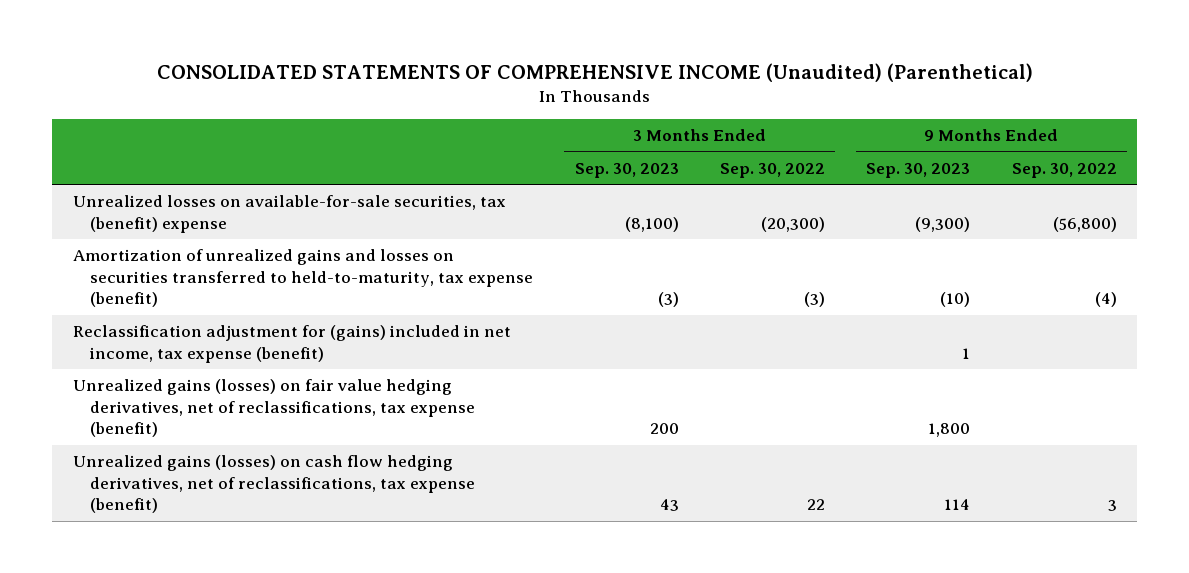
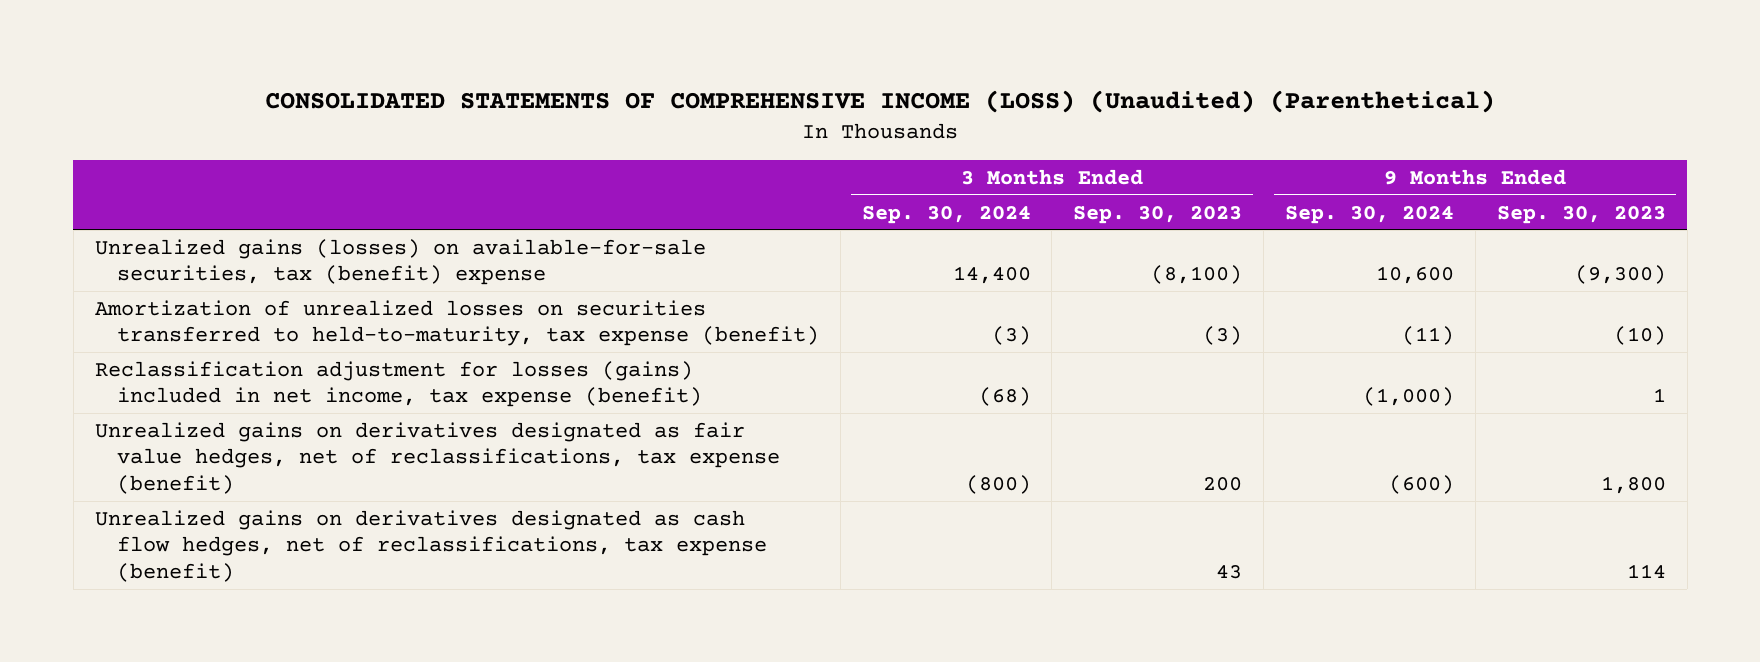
[156,62,1033,82] CONSOLIDATED STATEMENTS OF COMPREHENSIVE INCOME (Unaudited) (Parenthetical) -> [265,89,1496,113] CONSOLIDATED STATEMENTS OF COMPREHENSIVE INCOME (LOSS) (Unaudited) (Parenthetical)
[720,162,826,178] Sep. 30, 2022 -> none
[1011,162,1117,178] Sep. 30, 2022 -> none
none -> [861,205,1031,224] Sep. 30, 2024
none -> [1284,205,1454,224] Sep. 30, 2024
[72,195,506,233] Unrealized losses on available-for-sale securities, tax (benefit) expense -> [94,238,706,286] Unrealized gains (losses) on available-for-sale securities, tax (benefit) expense
[72,249,534,308] Amortization of unrealized gains and losses on securities transferred to held-to-maturity, tax expense (benefit) -> [94,299,819,347] Amortization of unrealized losses on securities transferred to held-to-maturity, tax expense (benefit)
[72,325,511,363] Reclassification adjustment for (gains) included in net income, tax expense (benefit) -> [94,360,702,408] Reclassification adjustment for losses (gains) included in net income, tax expense (benefit)
[72,379,476,438] Unrealized gains (losses) on fair value hedging derivatives, net of reclassifications, tax expense (benefit) -> [94,421,780,495] Unrealized gains on derivatives designated as fair value hedges, net of reclassifications, tax expense (benefit)
[72,455,476,514] Unrealized gains (losses) on cash flow hedging derivatives, net of reclassifications, tax expense (benefit) -> [94,509,767,583] Unrealized gains on derivatives designated as cash flow hedges, net of reclassifications, tax expense (benefit)

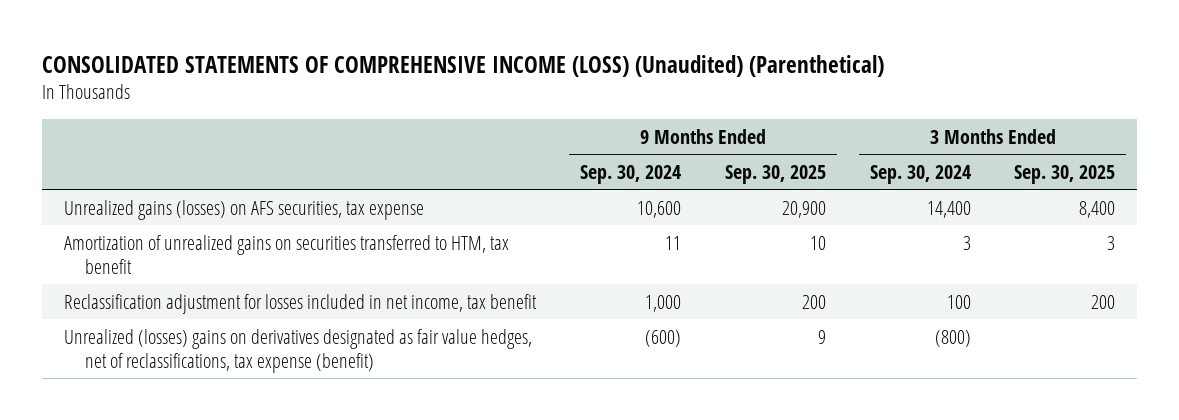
[1073,205,1243,224] Sep. 30, 2023 -> none
[1496,205,1666,224] Sep. 30, 2023 -> none
none -> [724,164,826,184] Sep. 30, 2025
none -> [1014,164,1116,184] Sep. 30, 2025
[94,509,767,583] Unrealized gains on derivatives designated as cash flow hedges, net of reclassifications, tax expense (benefit) -> none
[94,238,706,286] Unrealized gains (losses) on available-for-sale securities, tax (benefit) expense -> [63,199,424,220] Unrealized gains (losses) on AFS securities, tax expense
[94,299,819,347] Amortization of unrealized losses on securities transferred to held-to-maturity, tax expense (benefit) -> [63,234,509,274] Amortization of unrealized gains on securities transferred to HTM, tax benefit
[991,326,1031,346] (3) -> [962,235,971,250] 3
[1401,326,1454,346] (11) -> [664,235,681,250] 11
[94,360,702,408] Reclassification adjustment for losses (gains) included in net income, tax expense (benefit) -> [63,293,537,314] Reclassification adjustment for losses included in net income, tax benefit
[978,387,1031,407] (68) -> [946,294,971,309] 100
[1362,387,1454,407] (1,000) -> [644,294,681,312] 1,000
[94,421,780,495] Unrealized gains on derivatives designated as fair value hedges, net of reclassifications, tax expense (benefit) -> [63,328,532,373] Unrealized (losses) gains on derivatives designated as fair value hedges, net of reclassifications, tax expense (benefit)

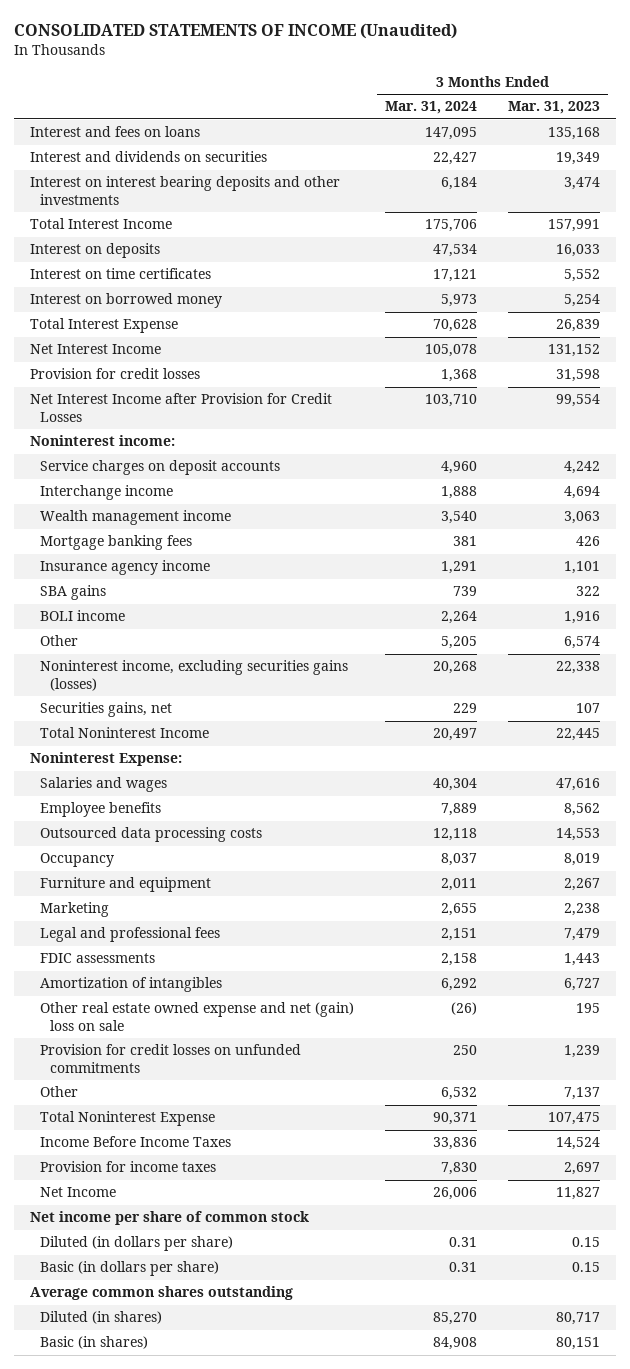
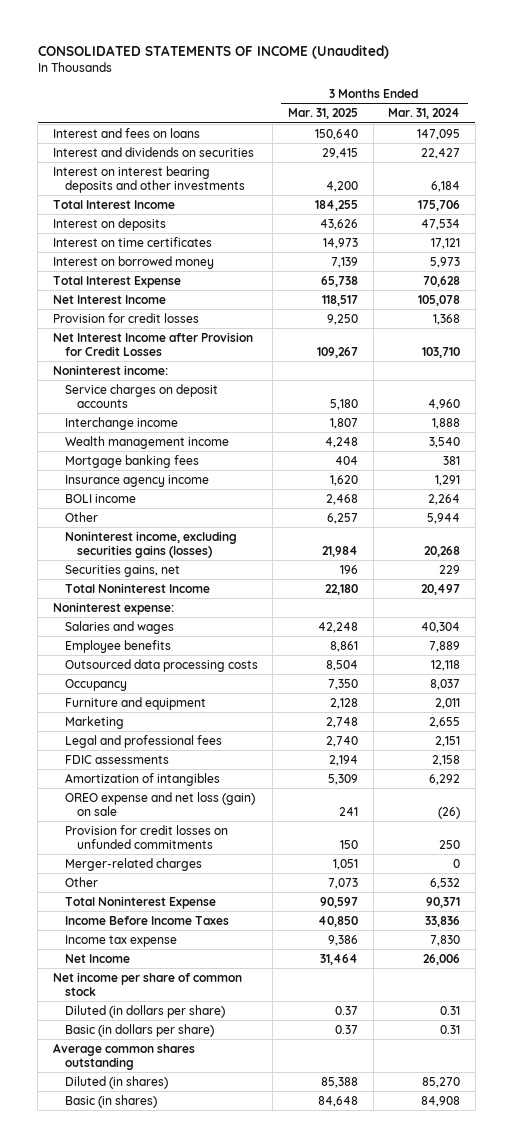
[508,101,601,115] Mar. 31, 2023 -> none
none -> [288,108,359,120] Mar. 31, 2025
[39,585,106,601] SBA gains -> none
[441,636,478,650] 5,205 -> [427,512,461,524] 5,944
[29,752,182,767] Noninterest Expense: -> [52,601,174,615] Noninterest expense:
[39,1002,354,1031] Other real estate owned expense and net (gain) loss on sale -> [64,791,255,816] OREO expense and net loss (gain) on sale
none -> [64,857,202,871] Merger-related charges
[39,1161,216,1173] Provision for income taxes -> [64,934,177,947] Income tax expense

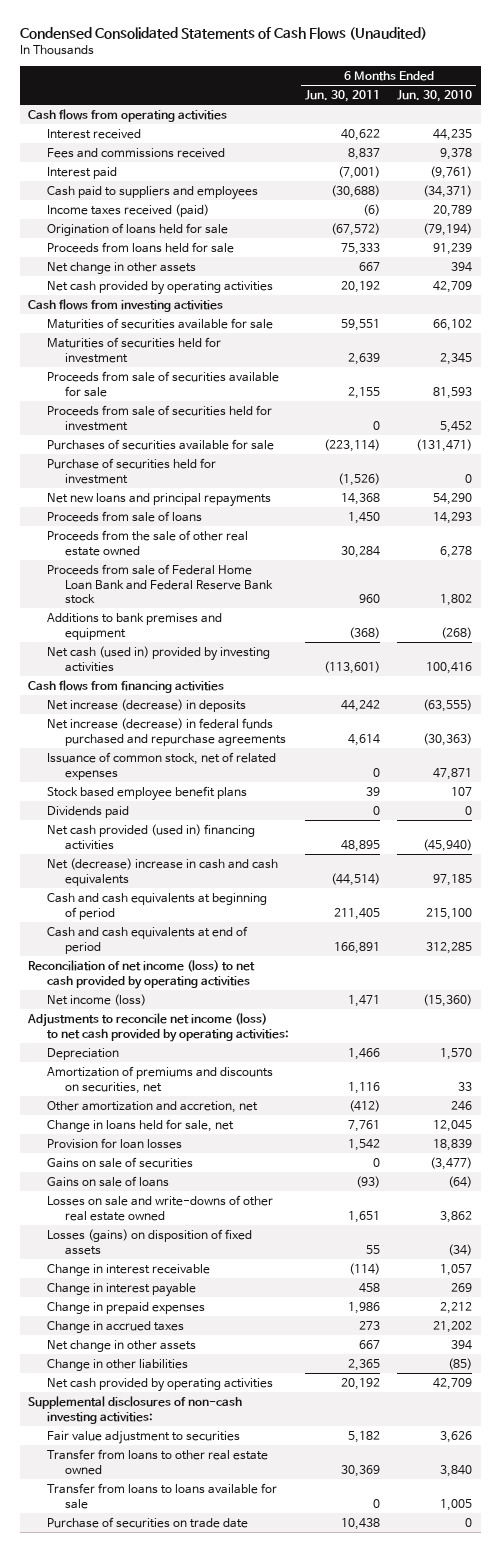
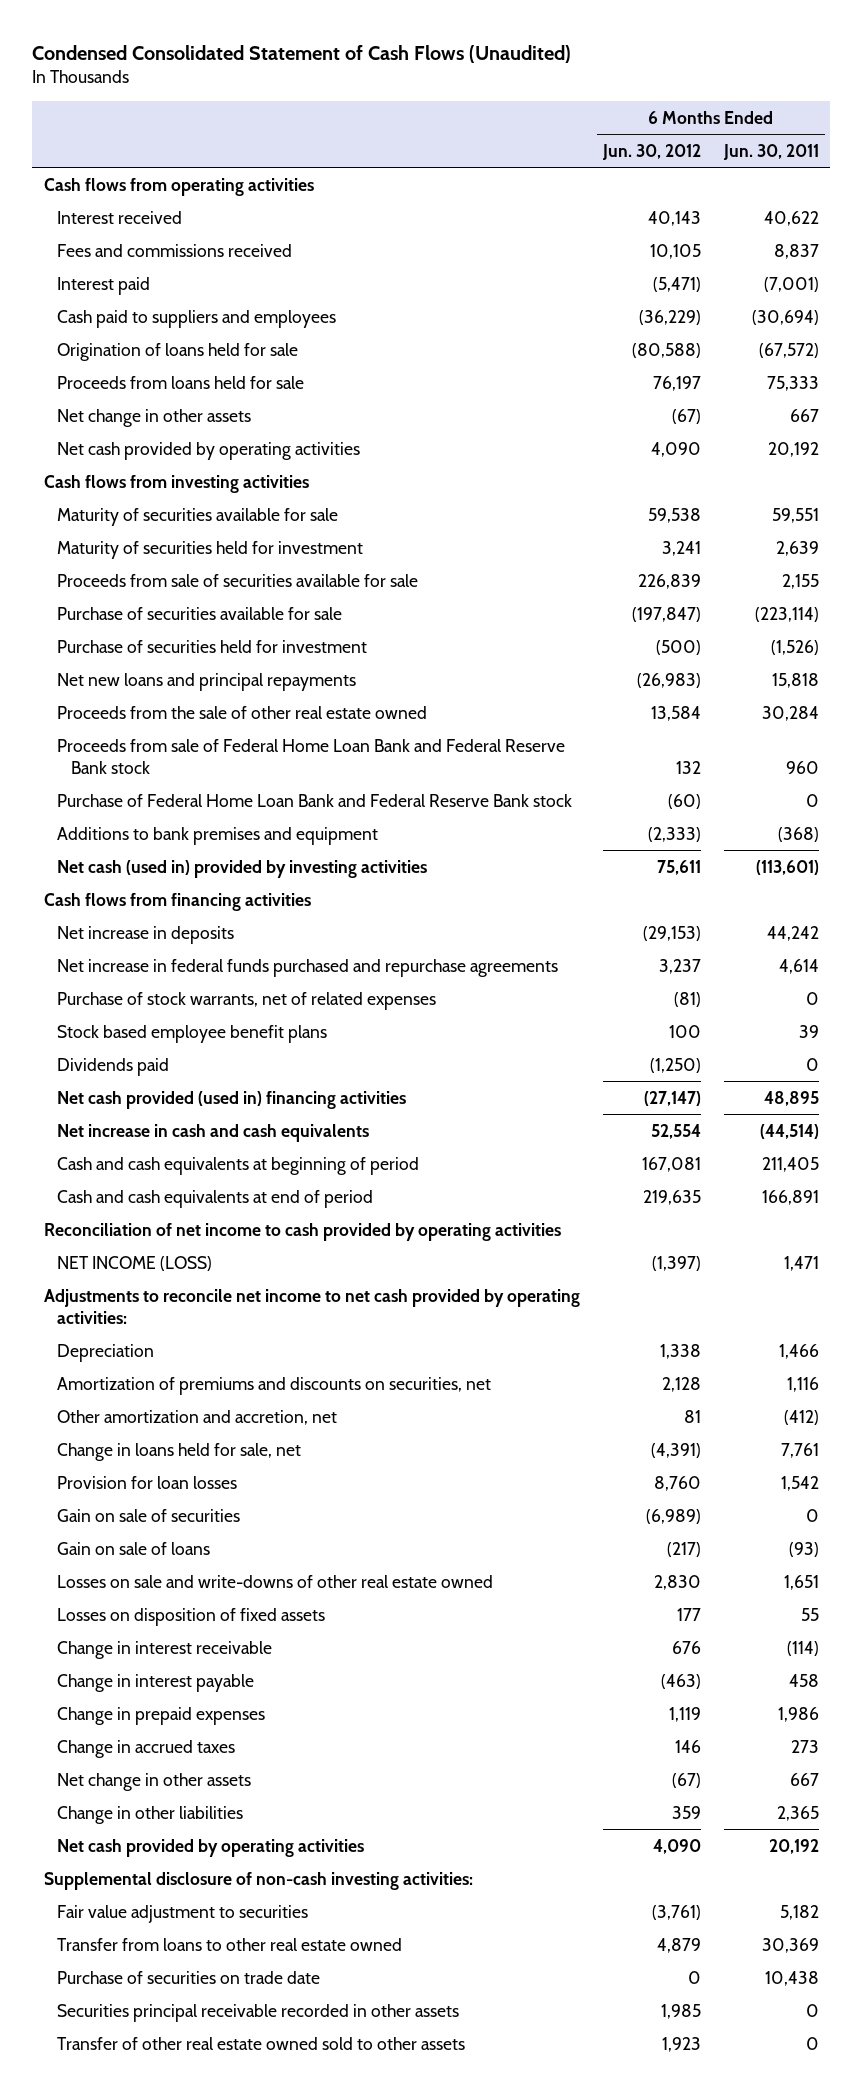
[19,27,427,41] Condensed Consolidated Statements of Cash Flows (Unaudited) -> [32,44,572,63] Condensed Consolidated Statement of Cash Flows (Unaudited)
[397,90,473,103] Jun. 30, 2010 -> none
none -> [601,143,701,160] Jun. 30, 2012
[46,203,209,217] Income taxes received (paid) -> none
[331,184,381,198] (30,688) -> [751,309,819,325] (30,694)
[46,317,273,329] Maturities of securities available for sale -> [57,507,339,526] Maturity of securities available for sale
[46,336,221,363] Maturities of securities held for investment -> [57,540,364,559] Maturity of securities held for investment
[46,404,272,431] Proceeds from sale of securities held for investment -> none
[46,438,274,450] Purchases of securities available for sale -> [57,606,343,620] Purchase of securities available for sale
[46,510,202,522] Proceeds from sale of loans -> none
[341,492,381,505] 14,368 -> [771,672,819,688] 15,818
none -> [57,793,573,807] Purchase of Federal Home Loan Bank and Federal Reserve Bank stock
[46,698,246,712] Net increase (decrease) in deposits -> [57,925,235,944] Net increase in deposits
[46,717,287,746] Net increase (decrease) in federal funds purchased and repurchase agreements -> [57,958,559,977] Net increase in federal funds purchased and repurchase agreements
[46,751,276,780] Issuance of common stock, net of related expenses -> [57,991,437,1010] Purchase of stock warrants, net of related expenses
[46,857,278,886] Net (decrease) increase in cash and cash equivalents -> [57,1123,370,1142] Net increase in cash and cash equivalents
[28,959,256,989] Reconciliation of net income (loss) to net cash provided by operating activities -> [43,1222,561,1241] Reconciliation of net income to cash provided by operating activities
[46,993,146,1006] Net income (loss) -> [57,1255,213,1271] NET INCOME (LOSS)
[27,1012,289,1042] Adjustments to reconcile net income (loss) to net cash provided by operating activities: -> [43,1288,580,1324] Adjustments to reconcile net income to net cash provided by operating activities:
[46,1156,193,1168] Gains on sale of securities -> [57,1508,241,1522] Gain on sale of securities
[46,1175,169,1187] Gains on sale of loans -> [57,1541,211,1555] Gain on sale of loans
[46,1228,252,1255] Losses (gains) on disposition of fixed assets -> [57,1607,326,1626] Losses on disposition of fixed assets
[28,1395,243,1424] Supplemental disclosures of non-cash investing activities: -> [43,1871,473,1890] Supplemental disclosure of non-cash investing activities:
[46,1482,277,1509] Transfer from loans to loans available for sale -> none
none -> [57,2003,460,2022] Securities principal receivable recorded in other assets
none -> [57,2036,466,2050] Transfer of other real estate owned sold to other assets

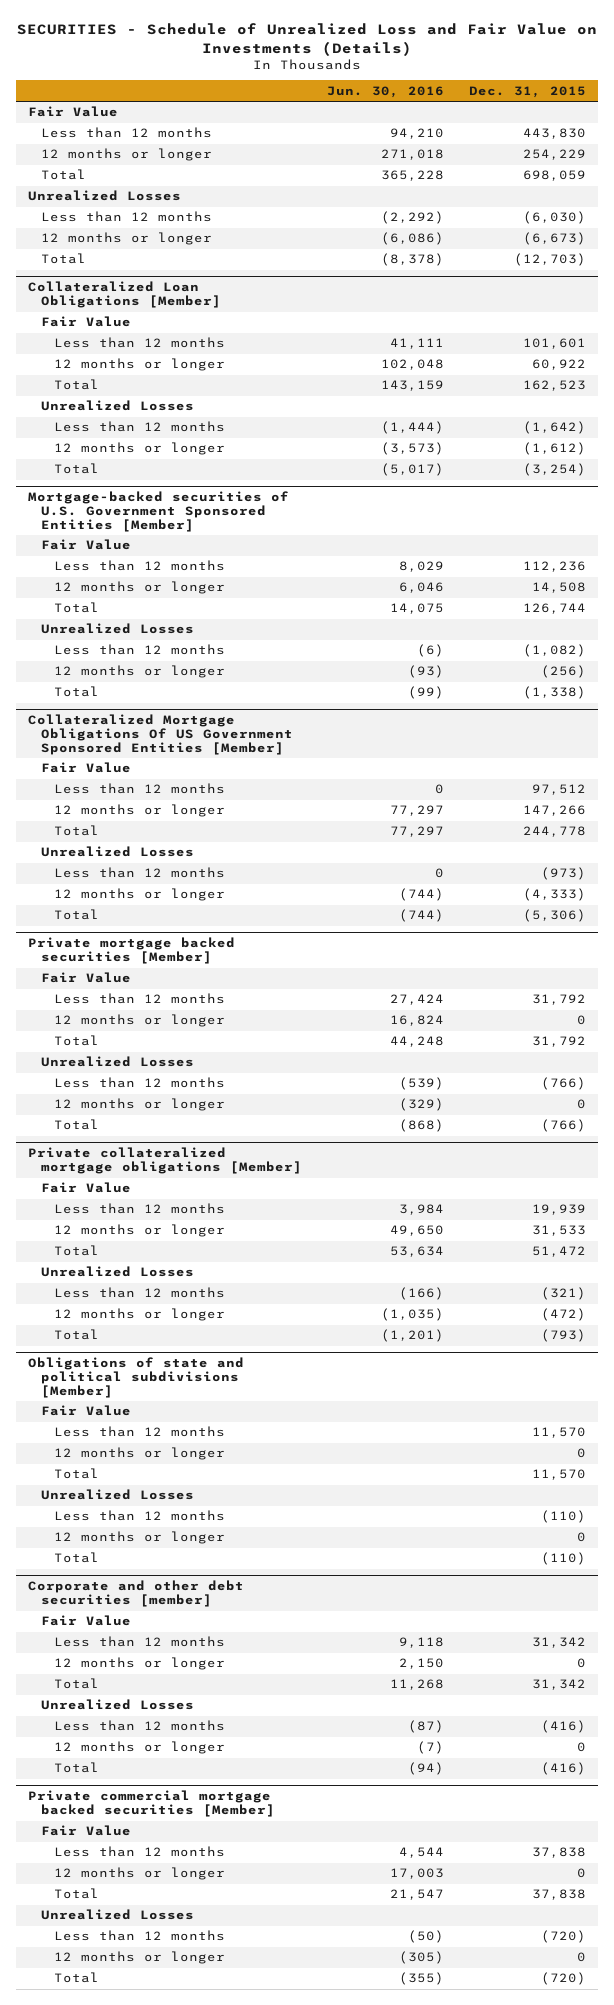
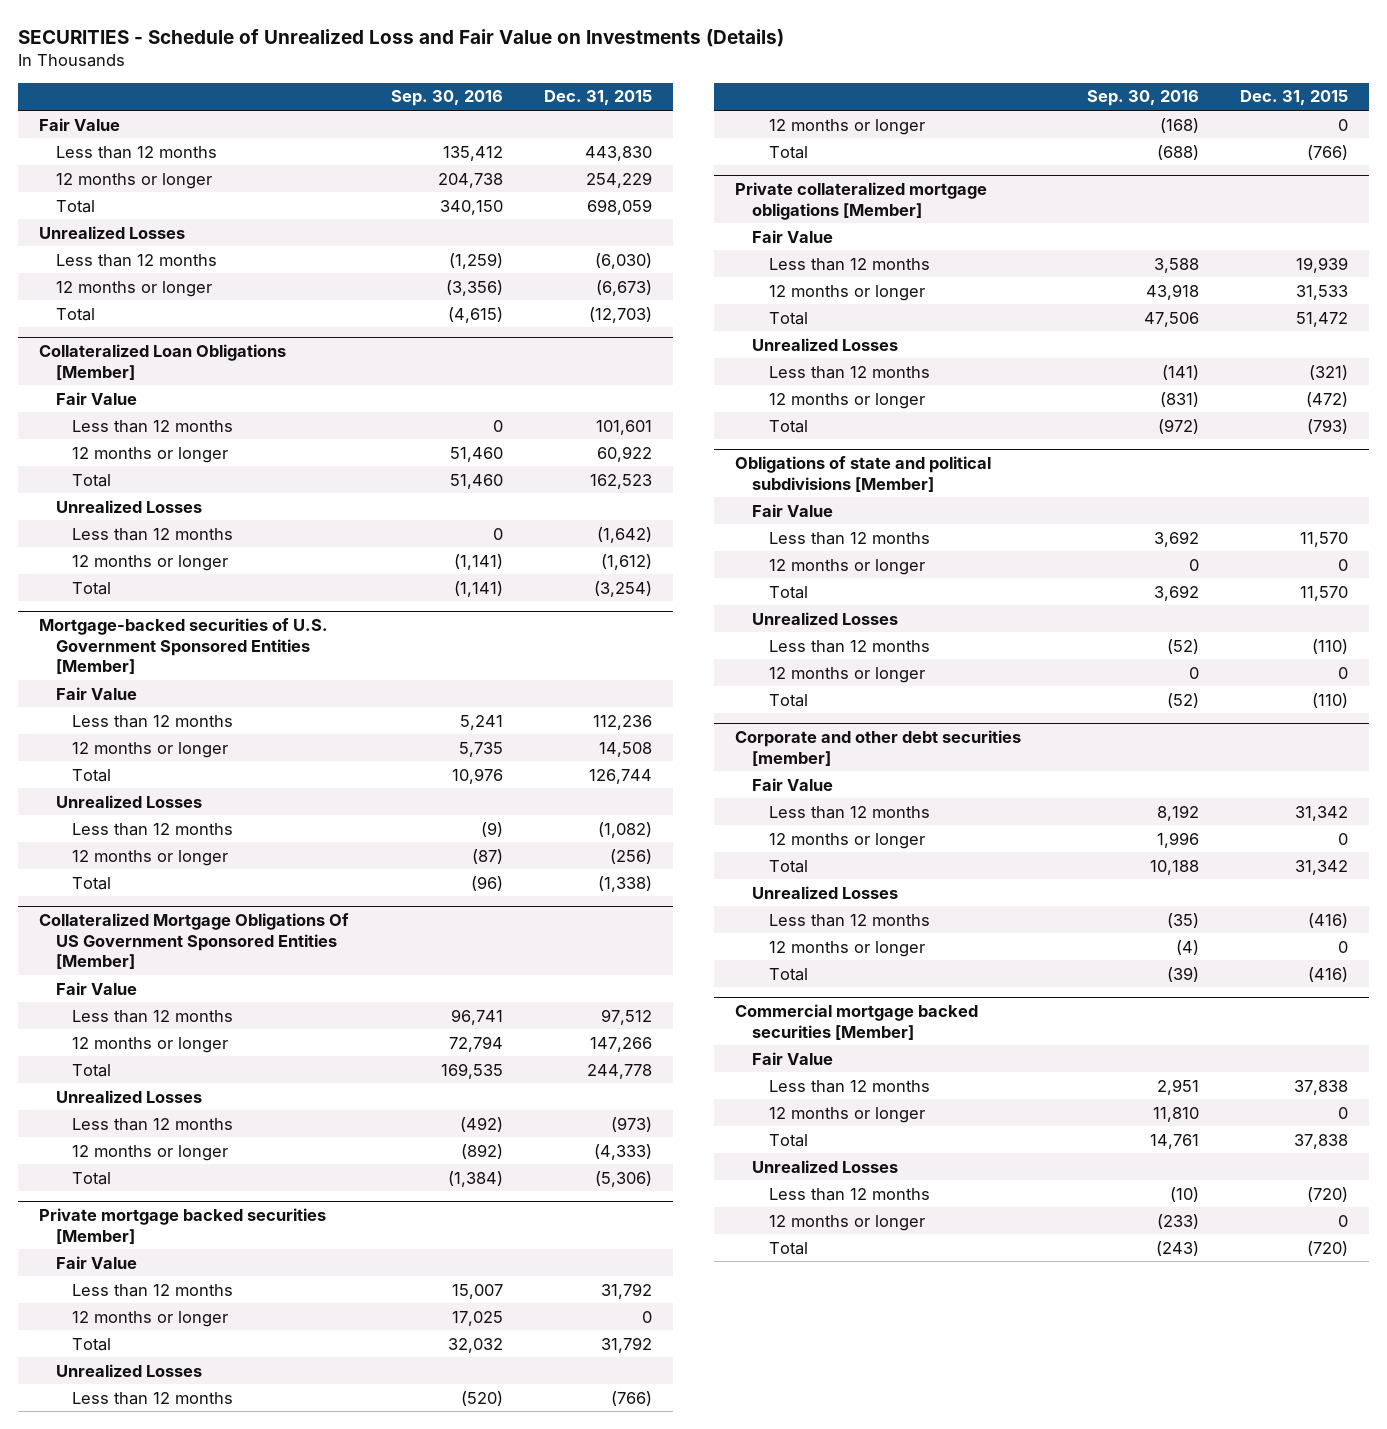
[327,85,445,98] Jun. 30, 2016 -> none
none -> [390,90,503,107] Sep. 30, 2016
[28,1790,276,1818] Private commercial mortgage backed securities [Member] -> [735,1004,979,1040] Commercial mortgage backed securities [Member]

